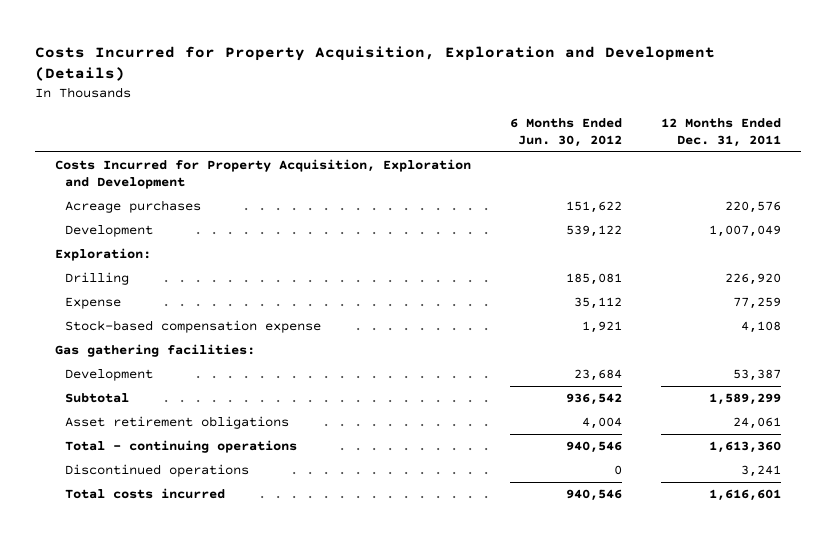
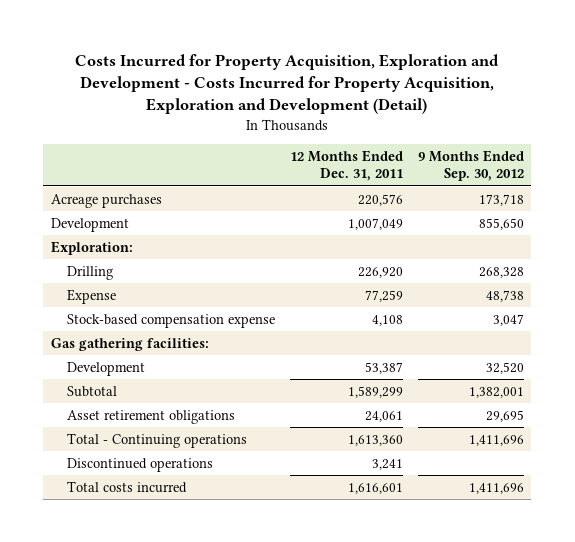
[35,45,716,82] Costs Incurred for Property Acquisition, Exploration and Development (Details) -> [75,53,500,115] Costs Incurred for Property Acquisition, Exploration and Development - Costs Incurred for Property Acquisition, Exploration and Development (Detail)
[509,118,622,147] 6 Months Ended Jun. 30, 2012 -> none
none -> [417,150,524,182] 9 Months Ended Sep. 30, 2012
[54,159,471,189] Costs Incurred for Property Acquisition, Exploration and Development -> none
[64,440,297,454] Total - continuing operations -> [66,432,247,448] Total - Continuing operations

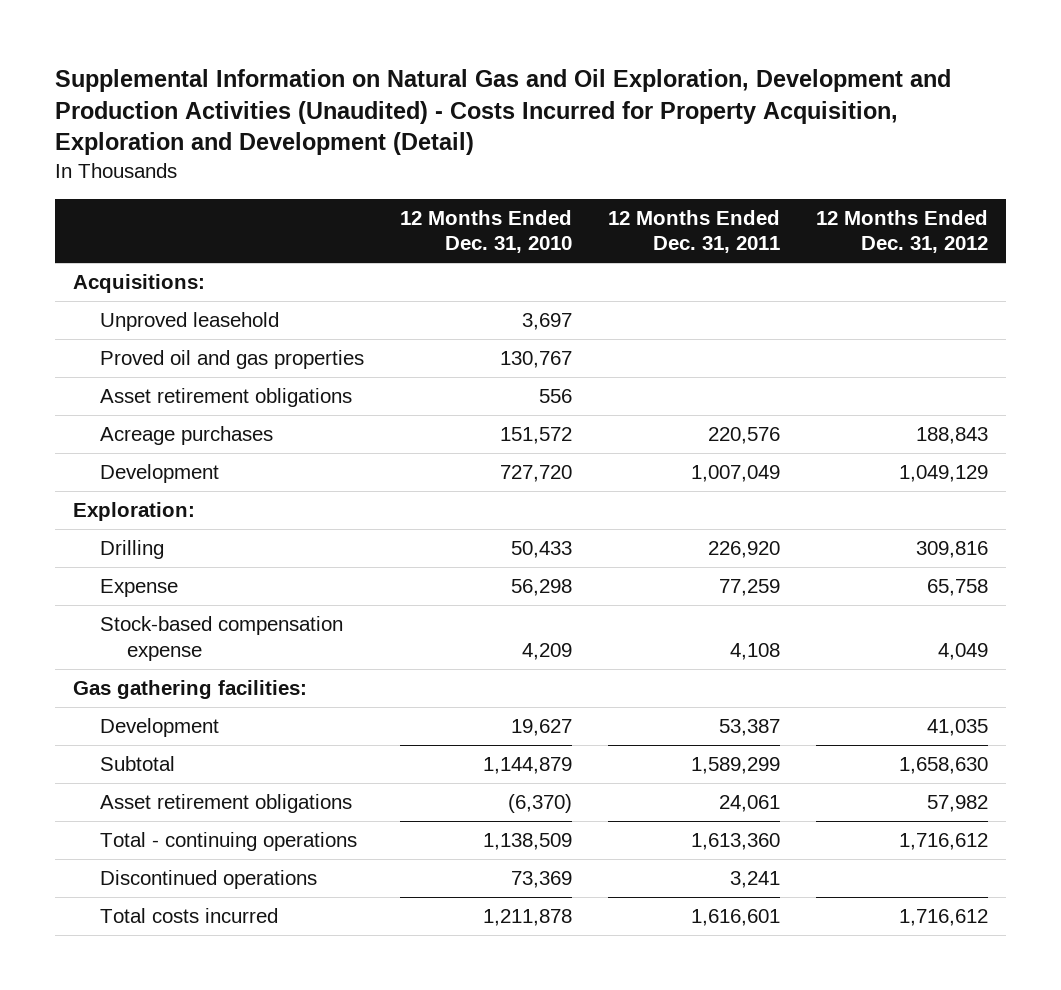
[75,53,500,115] Costs Incurred for Property Acquisition, Exploration and Development - Costs Incurred for Property Acquisition, Exploration and Development (Detail) -> [54,68,951,156] Supplemental Information on Natural Gas and Oil Exploration, Development and Production Activities (Unaudited) - Costs Incurred for Property Acquisition, Exploration and Development (Detail)
[417,150,524,182] 9 Months Ended Sep. 30, 2012 -> none
none -> [399,209,572,254] 12 Months Ended Dec. 31, 2010
none -> [816,209,989,254] 12 Months Ended Dec. 31, 2012
none -> [72,274,205,294] Acquisitions:
none -> [99,312,279,332] Unproved leasehold
none -> [99,350,364,370] Proved oil and gas properties
none -> [99,388,352,408] Asset retirement obligations
[66,432,247,448] Total - Continuing operations -> [99,832,357,852] Total - continuing operations

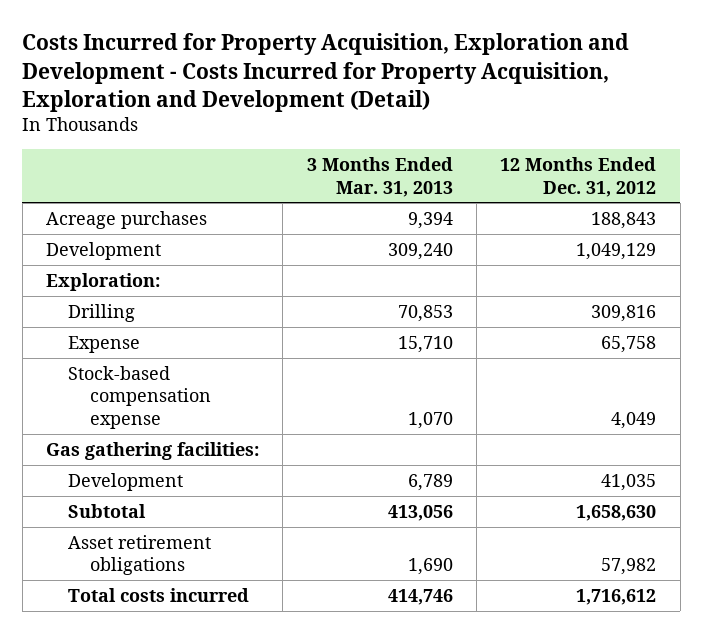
[54,68,951,156] Supplemental Information on Natural Gas and Oil Exploration, Development and Production Activities (Unaudited) - Costs Incurred for Property Acquisition, Exploration and Development (Detail) -> [22,33,630,112] Costs Incurred for Property Acquisition, Exploration and Development - Costs Incurred for Property Acquisition, Exploration and Development (Detail)
[399,209,572,254] 12 Months Ended Dec. 31, 2010 -> none
[608,209,781,254] 12 Months Ended Dec. 31, 2011 -> none
none -> [306,157,453,197] 3 Months Ended Mar. 31, 2013
[72,274,205,294] Acquisitions: -> none
[99,312,279,332] Unproved leasehold -> none
[99,350,364,370] Proved oil and gas properties -> none
[99,388,352,408] Asset retirement obligations -> none
[99,832,357,852] Total - continuing operations -> none
[99,870,317,890] Discontinued operations -> none

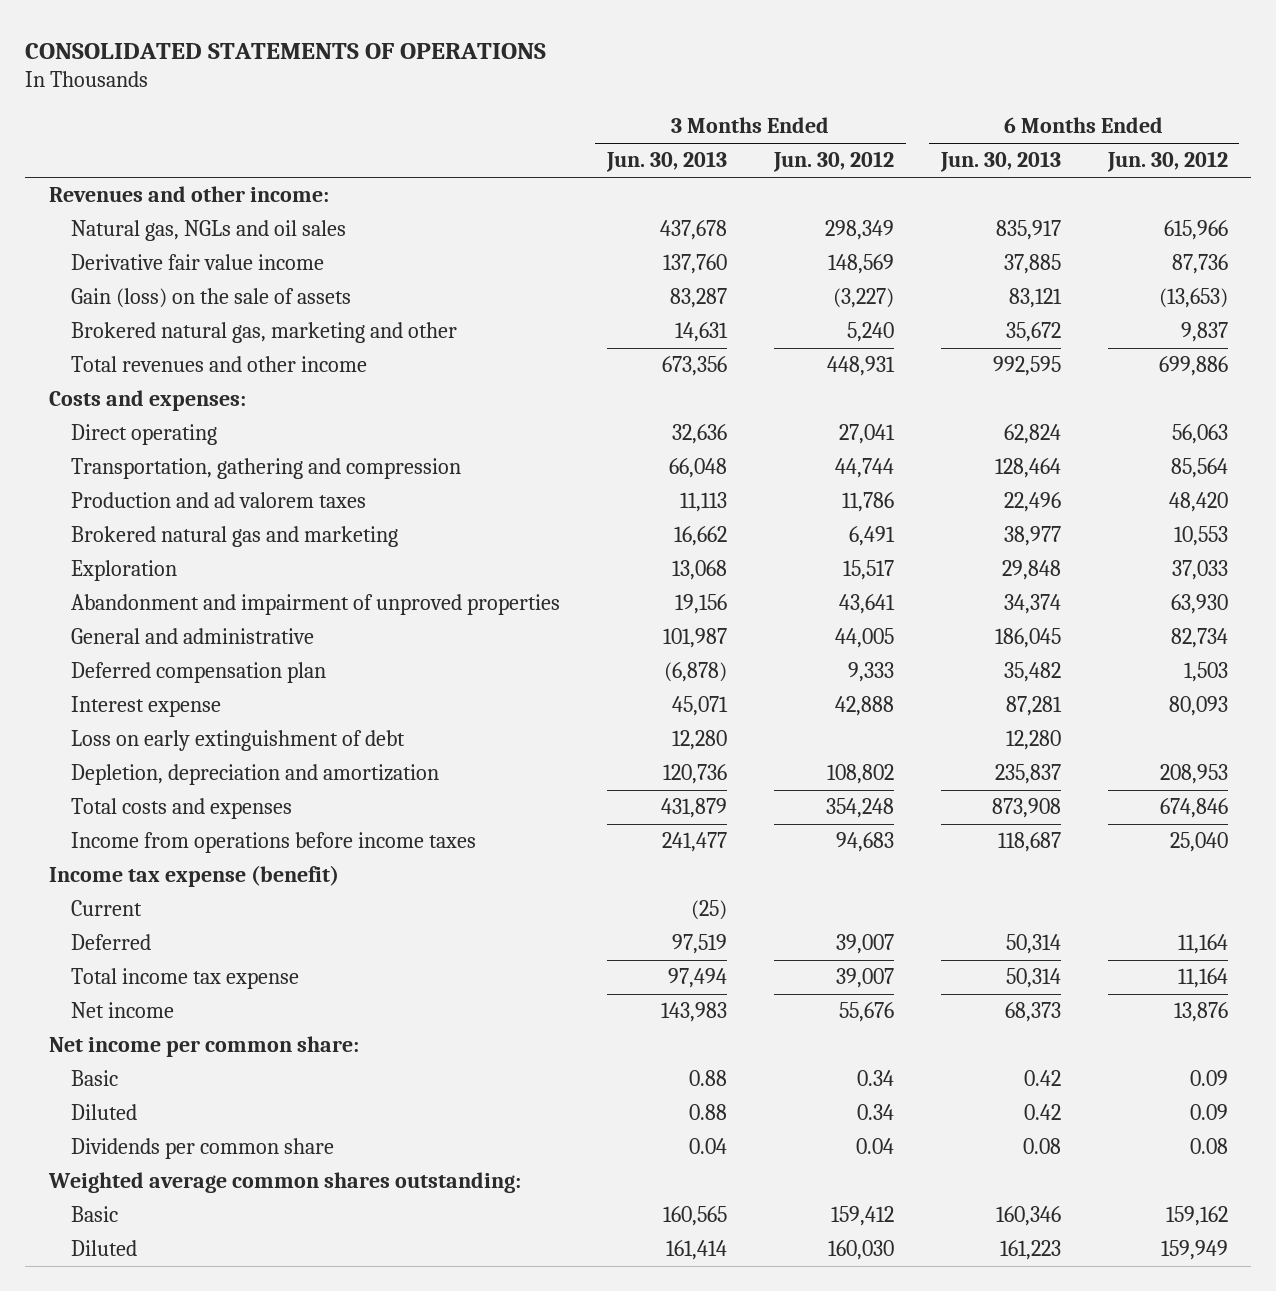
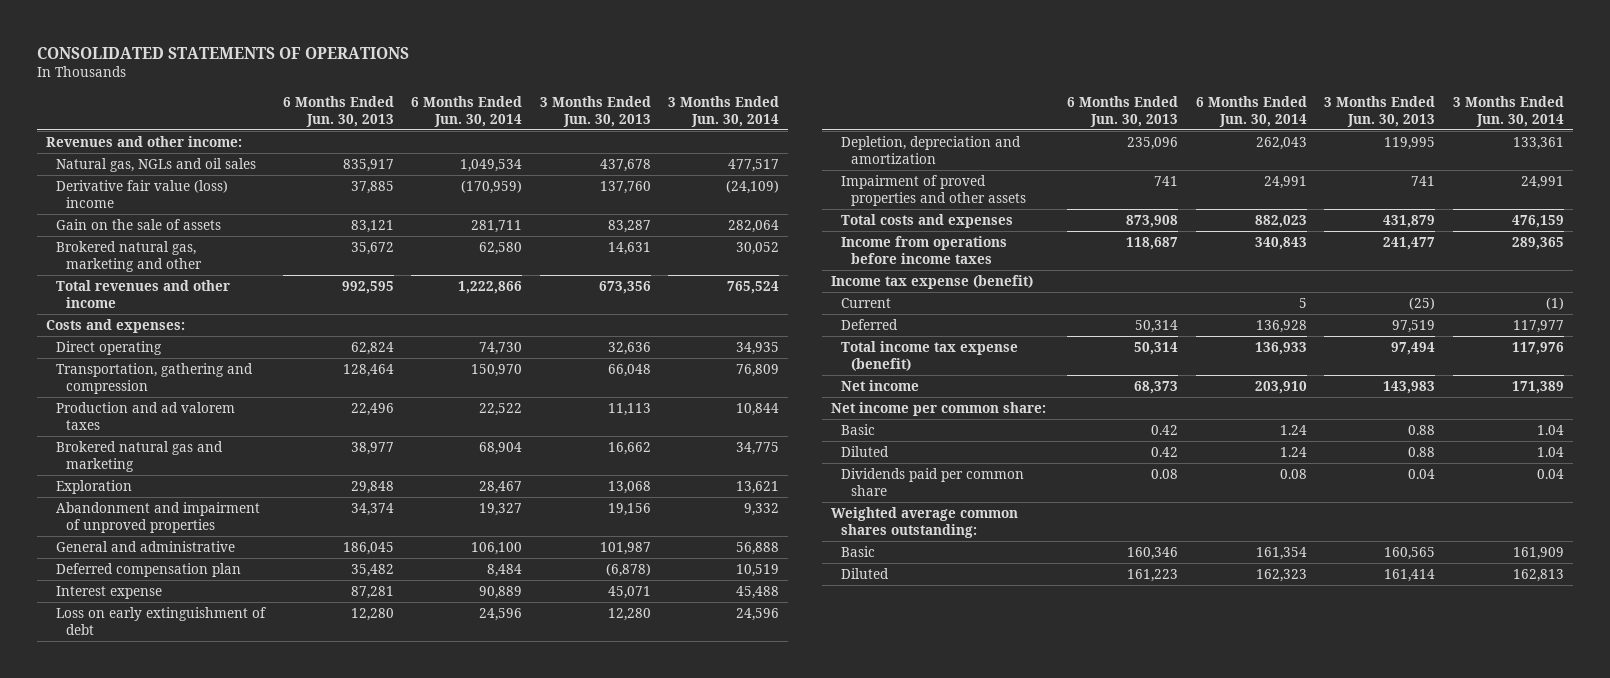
[772,151,894,173] Jun. 30, 2012 -> none
[1106,151,1228,173] Jun. 30, 2012 -> none
none -> [411,95,523,127] 6 Months Ended Jun. 30, 2014
none -> [668,95,780,127] 3 Months Ended Jun. 30, 2014
[71,254,325,271] Derivative fair value income -> [56,180,229,208] Derivative fair value (loss) income
[71,288,352,309] Gain (loss) on the sale of assets -> [56,219,222,231] Gain on the sale of assets
[663,764,728,785] 120,736 -> [1384,137,1436,151] 119,995
[994,764,1061,785] 235,837 -> [1127,137,1179,151] 235,096
none -> [840,175,1026,206] Impairment of proved properties and other assets
[71,968,300,990] Total income tax expense -> [840,341,1018,371] Total income tax expense (benefit)
[71,1138,335,1160] Dividends per common share -> [840,468,1024,496] Dividends paid per common share

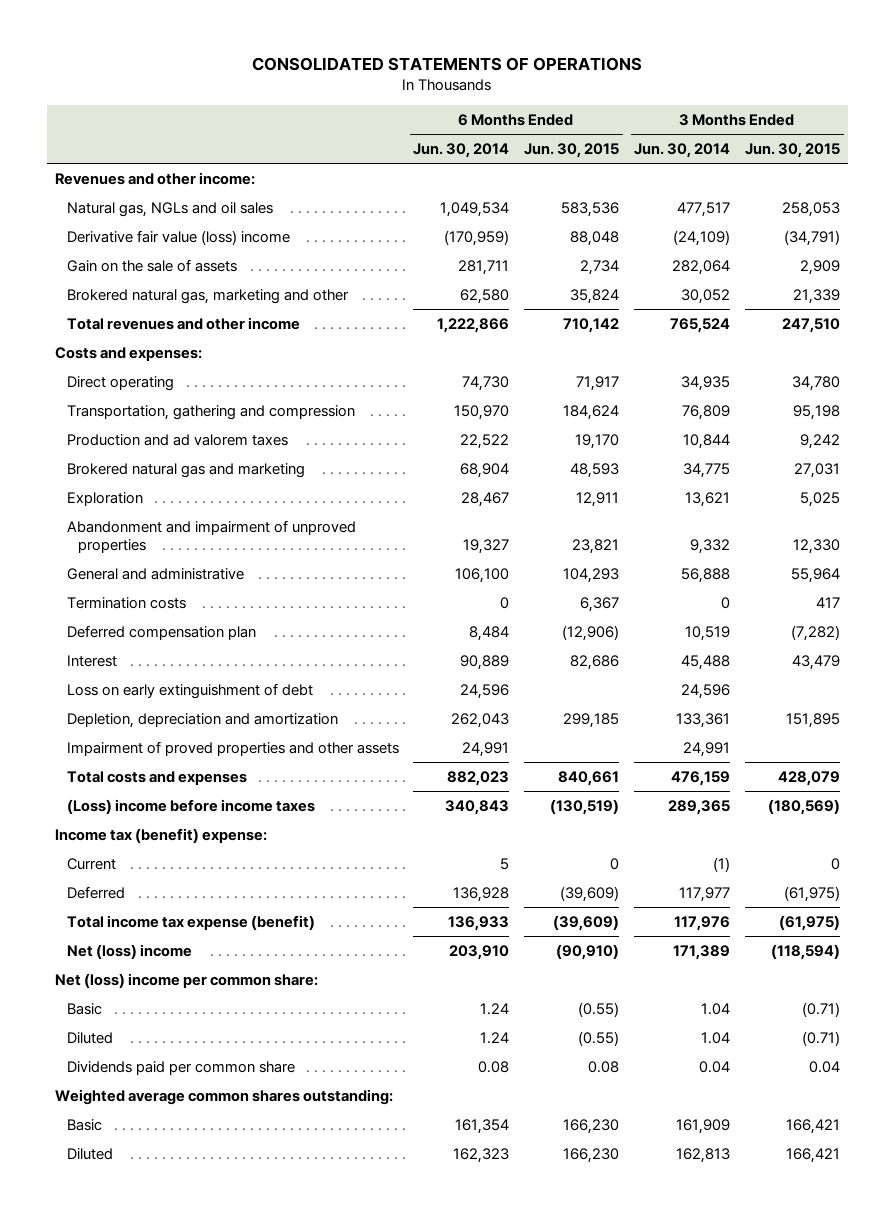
[282,95,394,127] 6 Months Ended Jun. 30, 2013 -> none
[539,95,651,127] 3 Months Ended Jun. 30, 2013 -> none
none -> [524,143,620,159] Jun. 30, 2015
none -> [745,143,841,159] Jun. 30, 2015
none -> [66,596,186,609] Termination costs
[56,586,163,600] Interest expense -> [66,654,117,667] Interest
[840,236,1007,264] Income from operations before income taxes -> [66,798,315,814] (Loss) income before income taxes
[830,275,1033,290] Income tax expense (benefit) -> [54,827,267,843] Income tax (benefit) expense:
[840,380,919,392] Net income -> [66,943,192,959] Net (loss) income
[830,402,1046,417] Net income per common share: -> [54,972,318,988] Net (loss) income per common share:

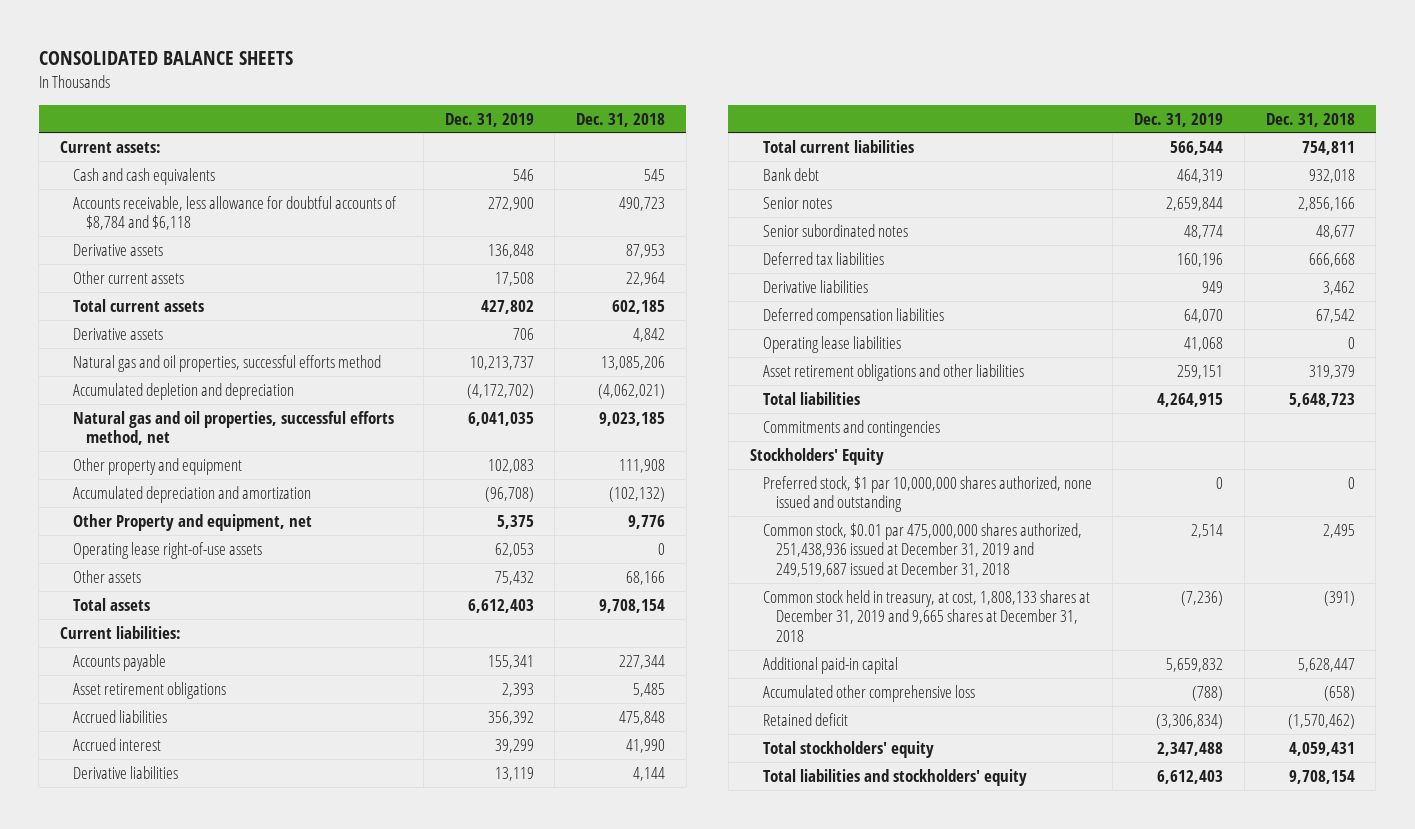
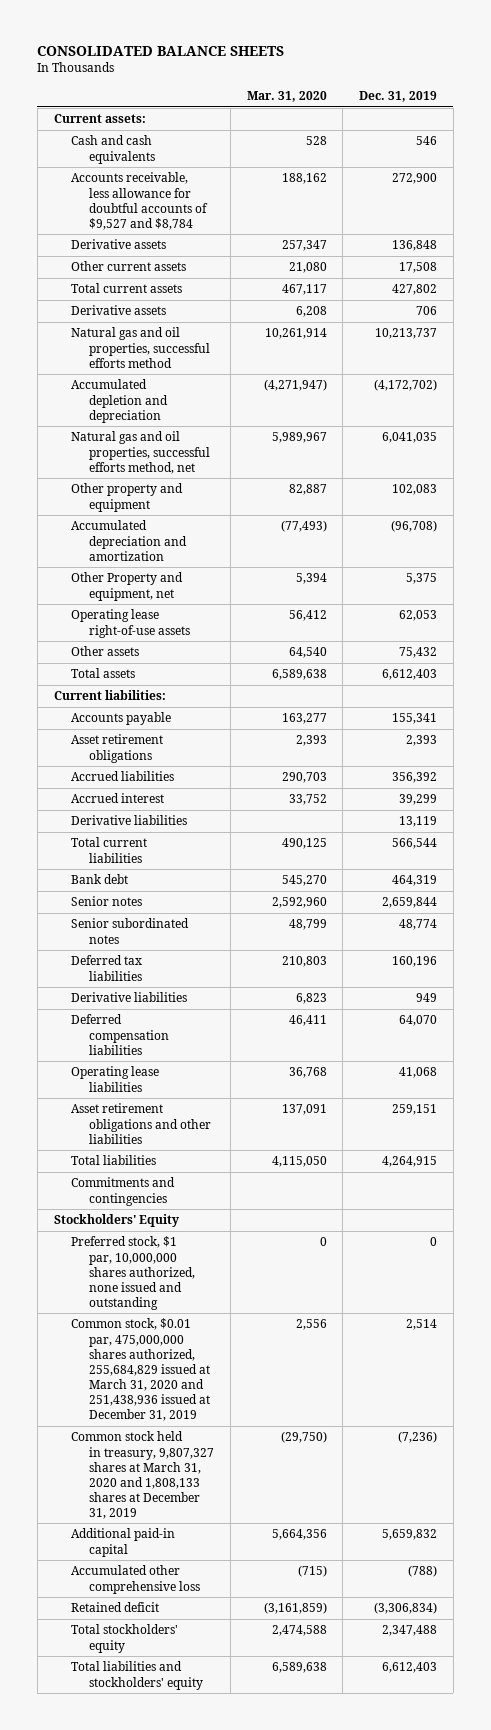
[575,112,665,127] Dec. 31, 2018 -> none
none -> [246,90,327,102] Mar. 31, 2020
[73,195,398,231] Accounts receivable, less allowance for doubtful accounts of $8,784 and $6,118 -> [71,172,209,230] Accounts receivable, less allowance for doubtful accounts of $9,527 and $8,784
[762,475,1092,513] Preferred stock, $1 par 10,000,000 shares authorized, none issued and outstanding -> [71,1236,196,1310] Preferred stock, $1 par, 10,000,000 shares authorized, none issued and outstanding
[762,522,1082,577] Common stock, $0.01 par 475,000,000 shares authorized, 251,438,936 issued at December 31, 2019 and 249,519,687 issued at December 31, 2018 -> [71,1318,211,1421] Common stock, $0.01 par, 475,000,000 shares authorized, 255,684,829 issued at March 31, 2020 and 251,438,936 issued at December 31, 2019
[762,589,1090,642] Common stock held in treasury, at cost, 1,808,133 shares at December 31, 2019 and 9,665 shares at December 31, 2018 -> [71,1431,215,1519] Common stock held in treasury, 9,807,327 shares at March 31, 2020 and 1,808,133 shares at December 31, 2019

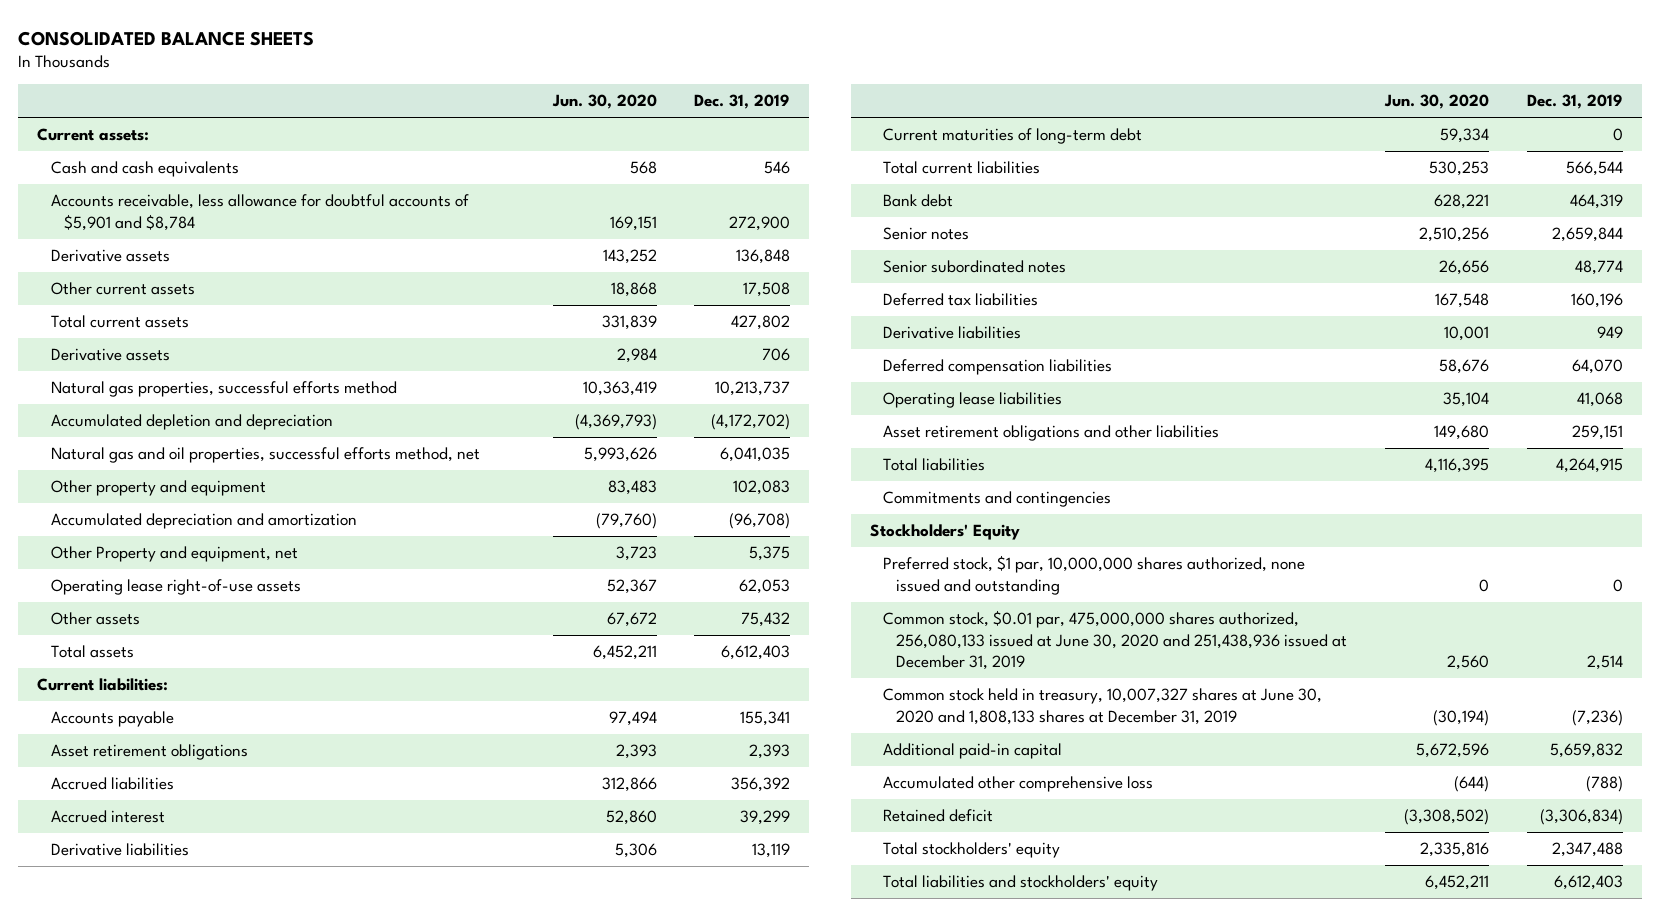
[246,90,327,102] Mar. 31, 2020 -> none
none -> [551,94,657,110] Jun. 30, 2020
[71,172,209,230] Accounts receivable, less allowance for doubtful accounts of $9,527 and $8,784 -> [50,194,469,231] Accounts receivable, less allowance for doubtful accounts of $5,901 and $8,784
[71,327,211,368] Natural gas and oil properties, successful efforts method -> [50,381,397,398] Natural gas properties, successful efforts method
none -> [883,128,1143,145] Current maturities of long-term debt
[71,1318,211,1421] Common stock, $0.01 par, 475,000,000 shares authorized, 255,684,829 issued at March 31, 2020 and 251,438,936 issued at December 31, 2019 -> [883,610,1348,670] Common stock, $0.01 par, 475,000,000 shares authorized, 256,080,133 issued at June 30, 2020 and 251,438,936 issued at December 31, 2019
[71,1431,215,1519] Common stock held in treasury, 9,807,327 shares at March 31, 2020 and 1,808,133 shares at December 31, 2019 -> [883,688,1323,725] Common stock held in treasury, 10,007,327 shares at June 30, 2020 and 1,808,133 shares at December 31, 2019

